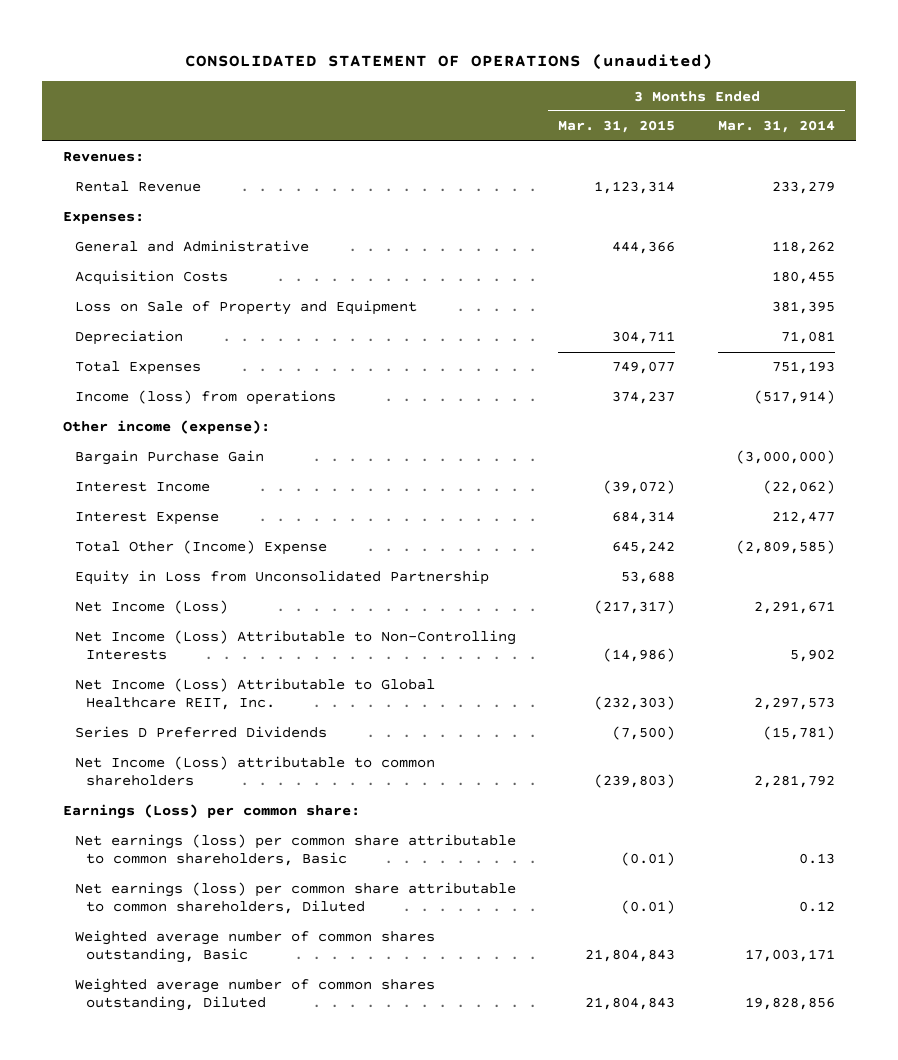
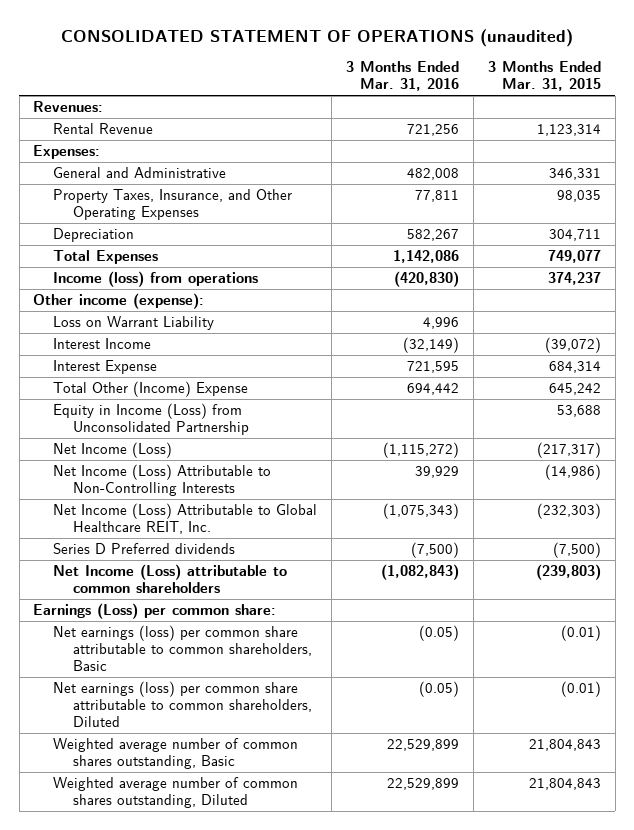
[717,120,835,134] Mar. 31, 2014 -> none
none -> [346,61,460,92] 3 Months Ended Mar. 31, 2016
[74,270,228,286] Acquisition Costs -> none
[74,300,417,316] Loss on Sale of Property and Equipment -> none
[612,241,676,255] 444,366 -> [548,168,601,181] 346,331
none -> [53,189,293,220] Property Taxes, Insurance, and Other Operating Expenses
[74,450,264,466] Bargain Purchase Gain -> none
none -> [53,316,215,331] Loss on Warrant Liability
[74,570,489,586] Equity in Loss from Unconsolidated Partnership -> [53,403,250,435] Equity in Income (Loss) from Unconsolidated Partnership
[74,726,327,739] Series D Preferred Dividends -> [53,543,236,555] Series D Preferred dividends

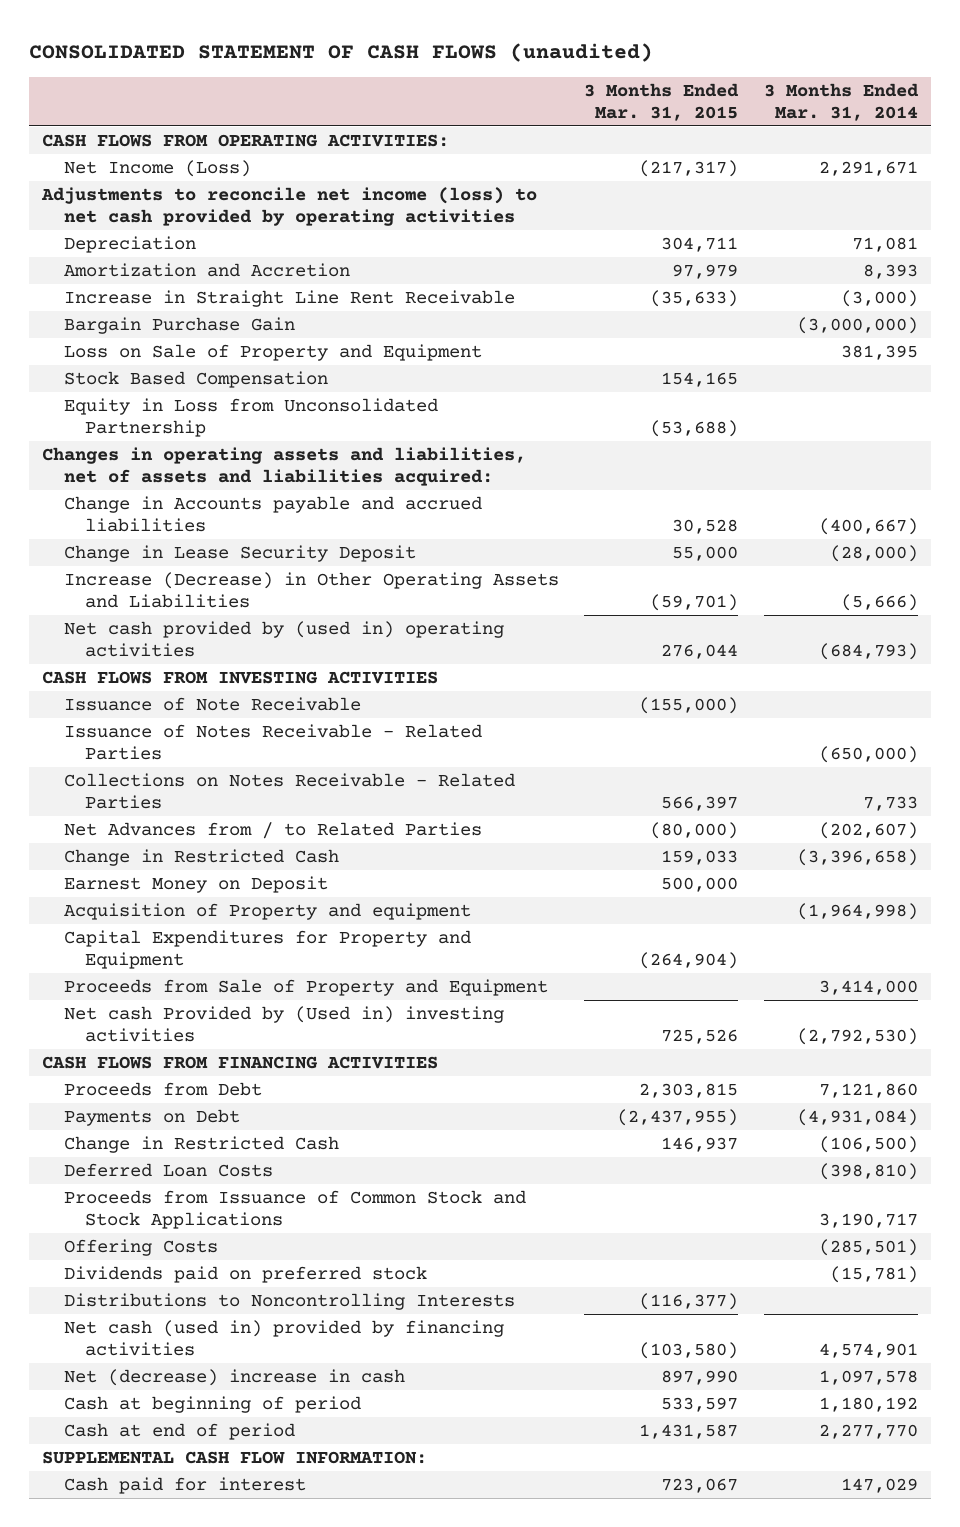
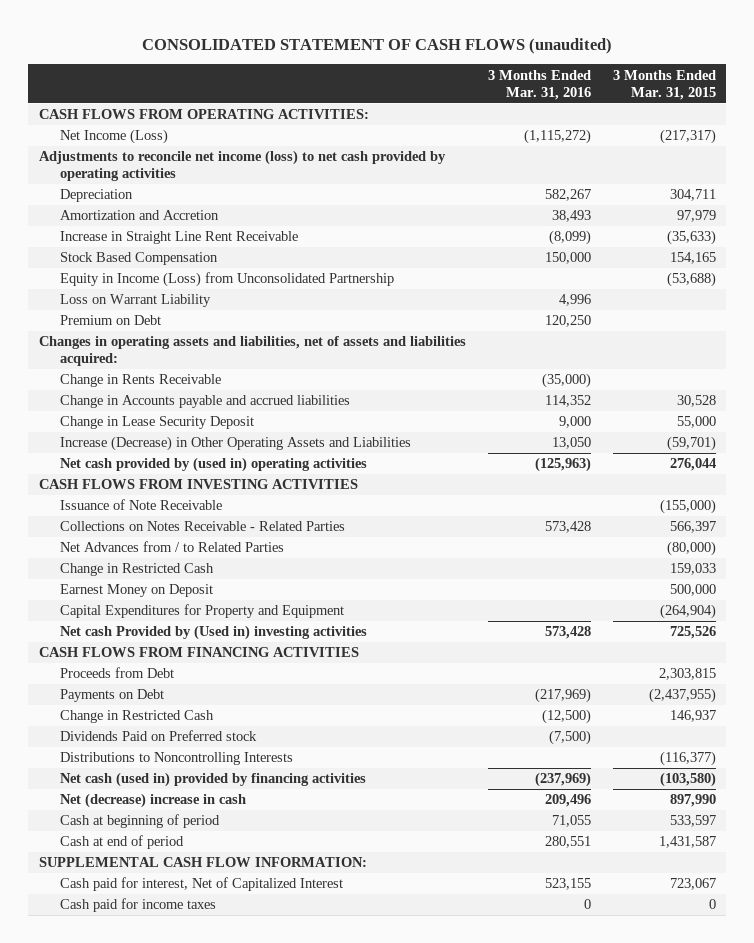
[763,82,919,121] 3 Months Ended Mar. 31, 2014 -> none
none -> [487,69,591,100] 3 Months Ended Mar. 31, 2016
[63,316,295,334] Bargain Purchase Gain -> none
[63,343,482,361] Loss on Sale of Property and Equipment -> none
[63,397,438,437] Equity in Loss from Unconsolidated Partnership -> [59,272,394,288] Equity in Income (Loss) from Unconsolidated Partnership
none -> [59,294,211,308] Loss on Warrant Liability
none -> [59,315,161,326] Premium on Debt
none -> [59,374,221,388] Change in Rents Receivable
[63,723,482,760] Issuance of Notes Receivable - Related Parties -> none
[63,902,471,920] Acquisition of Property and equipment -> none
[63,978,548,996] Proceeds from Sale of Property and Equipment -> none
[63,1162,273,1177] Deferred Loan Costs -> none
[63,1189,526,1229] Proceeds from Issuance of Common Stock and Stock Applications -> none
[63,1238,218,1256] Offering Costs -> none
[63,1265,427,1283] Dividends paid on preferred stock -> [59,730,257,742] Dividends Paid on Preferred stock
[63,1476,306,1494] Cash paid for interest -> [59,877,343,892] Cash paid for interest, Net of Capitalized Interest
none -> [59,898,216,913] Cash paid for income taxes

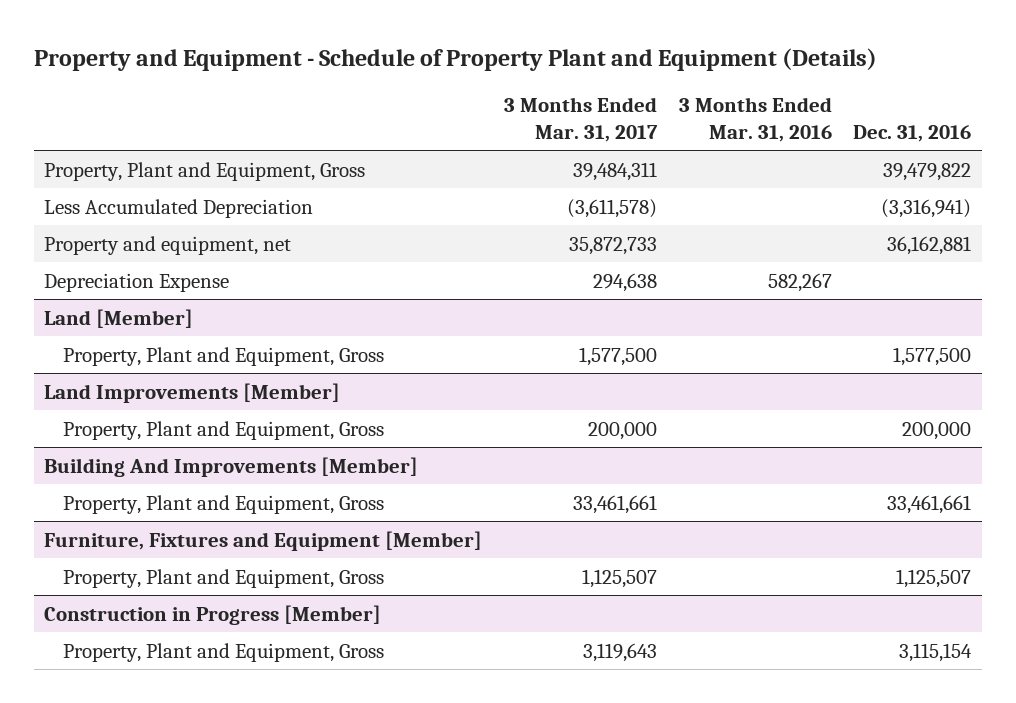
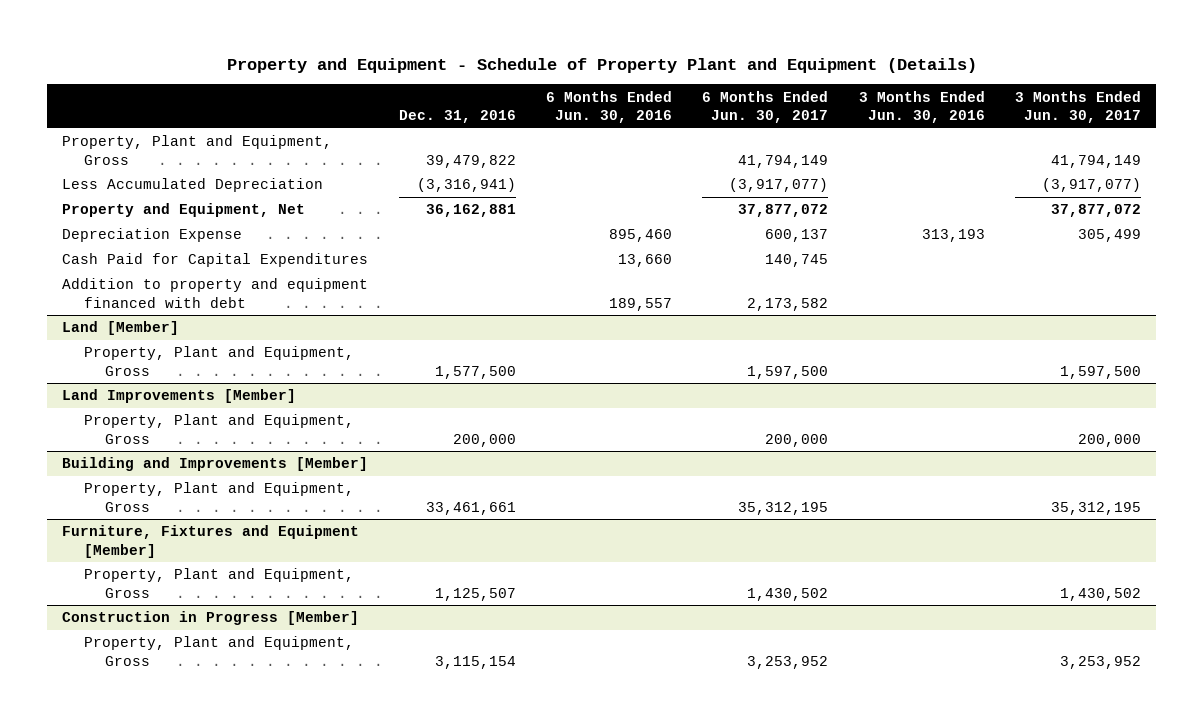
[504,96,659,142] 3 Months Ended Mar. 31, 2017 -> none
[678,96,832,142] 3 Months Ended Mar. 31, 2016 -> none
none -> [546,90,673,124] 6 Months Ended Jun. 30, 2016
none -> [702,90,829,124] 6 Months Ended Jun. 30, 2017
none -> [858,90,985,124] 3 Months Ended Jun. 30, 2016
none -> [1015,90,1142,124] 3 Months Ended Jun. 30, 2017
[44,235,292,255] Property and equipment, net -> [62,203,306,218] Property and Equipment, Net
none -> [62,253,369,268] Cash Paid for Capital Expenditures
none -> [62,278,369,308] Addition to property and equipment financed with debt
[44,456,419,477] Building And Improvements [Member] -> [62,457,369,472] Building and Improvements [Member]

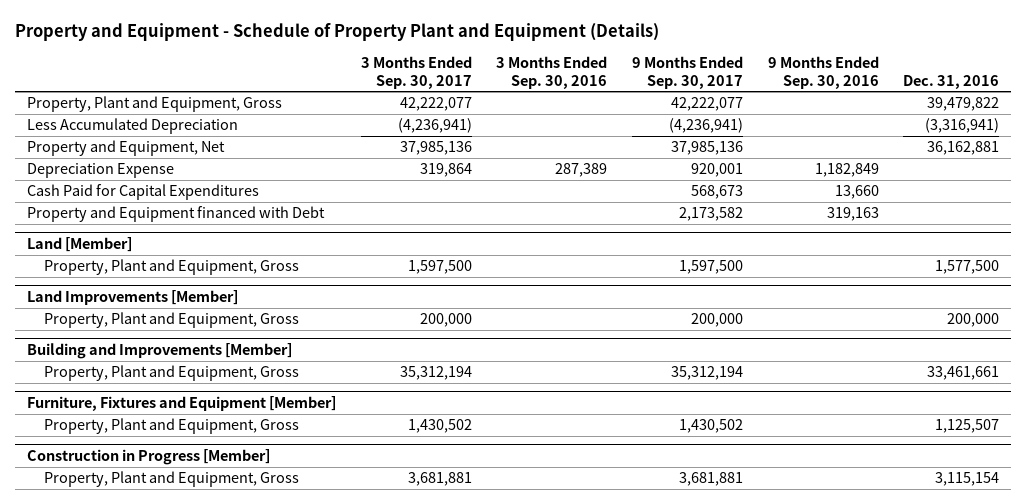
[546,90,673,124] 6 Months Ended Jun. 30, 2016 -> none
[702,90,829,124] 6 Months Ended Jun. 30, 2017 -> none
[858,90,985,124] 3 Months Ended Jun. 30, 2016 -> none
[1015,90,1142,124] 3 Months Ended Jun. 30, 2017 -> none
none -> [360,55,472,89] 3 Months Ended Sep. 30, 2017
none -> [496,55,608,89] 3 Months Ended Sep. 30, 2016
none -> [631,55,743,89] 9 Months Ended Sep. 30, 2017
none -> [767,55,879,89] 9 Months Ended Sep. 30, 2016
[62,278,369,308] Addition to property and equipment financed with debt -> [27,206,326,223] Property and Equipment financed with Debt

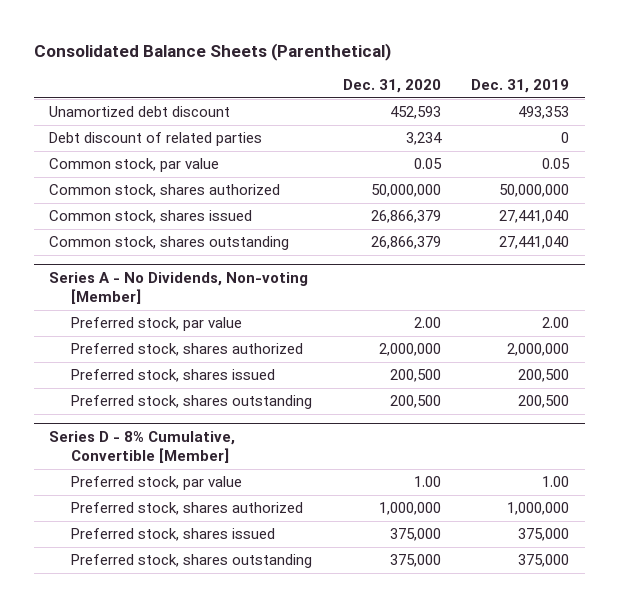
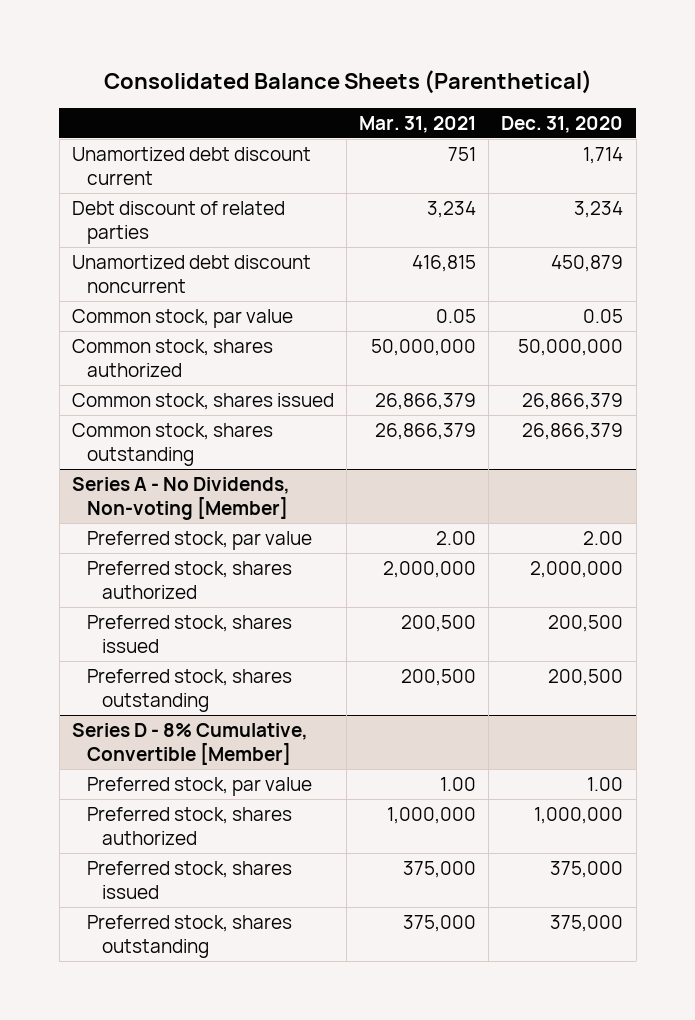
[471,78,570,93] Dec. 31, 2019 -> none
none -> [359,115,477,133] Mar. 31, 2021
[49,106,231,118] Unamortized debt discount -> [71,146,311,186] Unamortized debt discount current
[389,106,441,120] 452,593 -> [583,146,624,164] 1,714
none -> [71,254,311,294] Unamortized debt discount noncurrent

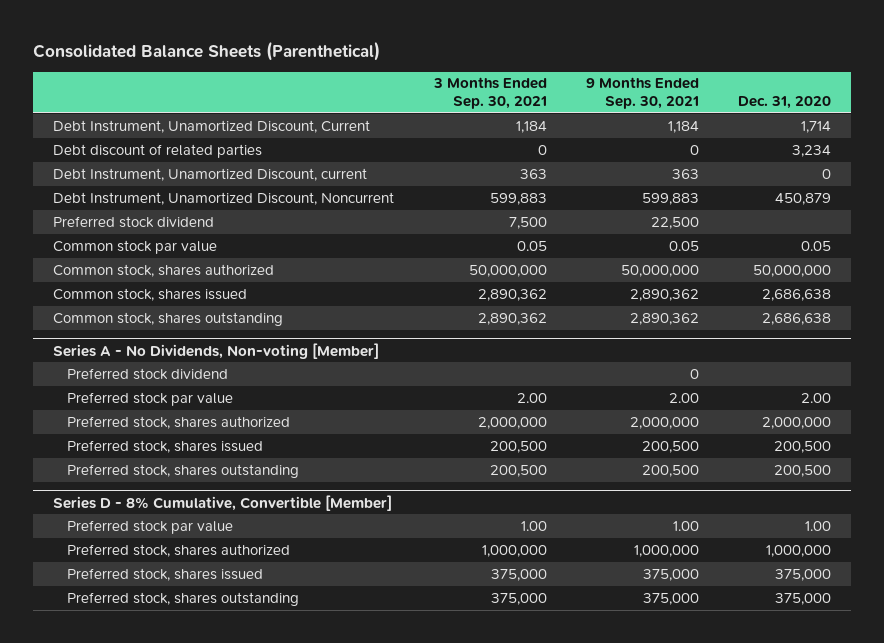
[359,115,477,133] Mar. 31, 2021 -> none
none -> [432,77,547,110] 3 Months Ended Sep. 30, 2021
none -> [585,77,699,110] 9 Months Ended Sep. 30, 2021
[71,146,311,186] Unamortized debt discount current -> [53,119,371,133] Debt Instrument, Unamortized Discount, Current
none -> [53,167,368,181] Debt Instrument, Unamortized Discount, current
[71,254,311,294] Unamortized debt discount noncurrent -> [53,191,395,205] Debt Instrument, Unamortized Discount, Noncurrent
none -> [53,215,215,228] Preferred stock dividend
[71,308,293,328] Common stock, par value -> [53,239,218,254] Common stock par value
[522,392,624,410] 26,866,379 -> [762,288,832,301] 2,686,638
[522,422,624,440] 26,866,379 -> [762,312,832,325] 2,686,638
none -> [66,367,228,380] Preferred stock dividend
[86,530,312,550] Preferred stock, par value -> [66,391,233,406] Preferred stock par value
[86,776,312,796] Preferred stock, par value -> [66,519,233,534] Preferred stock par value

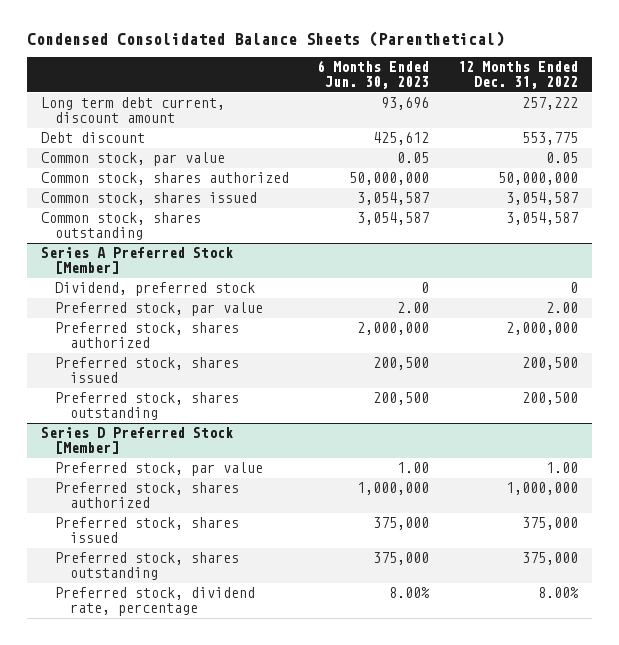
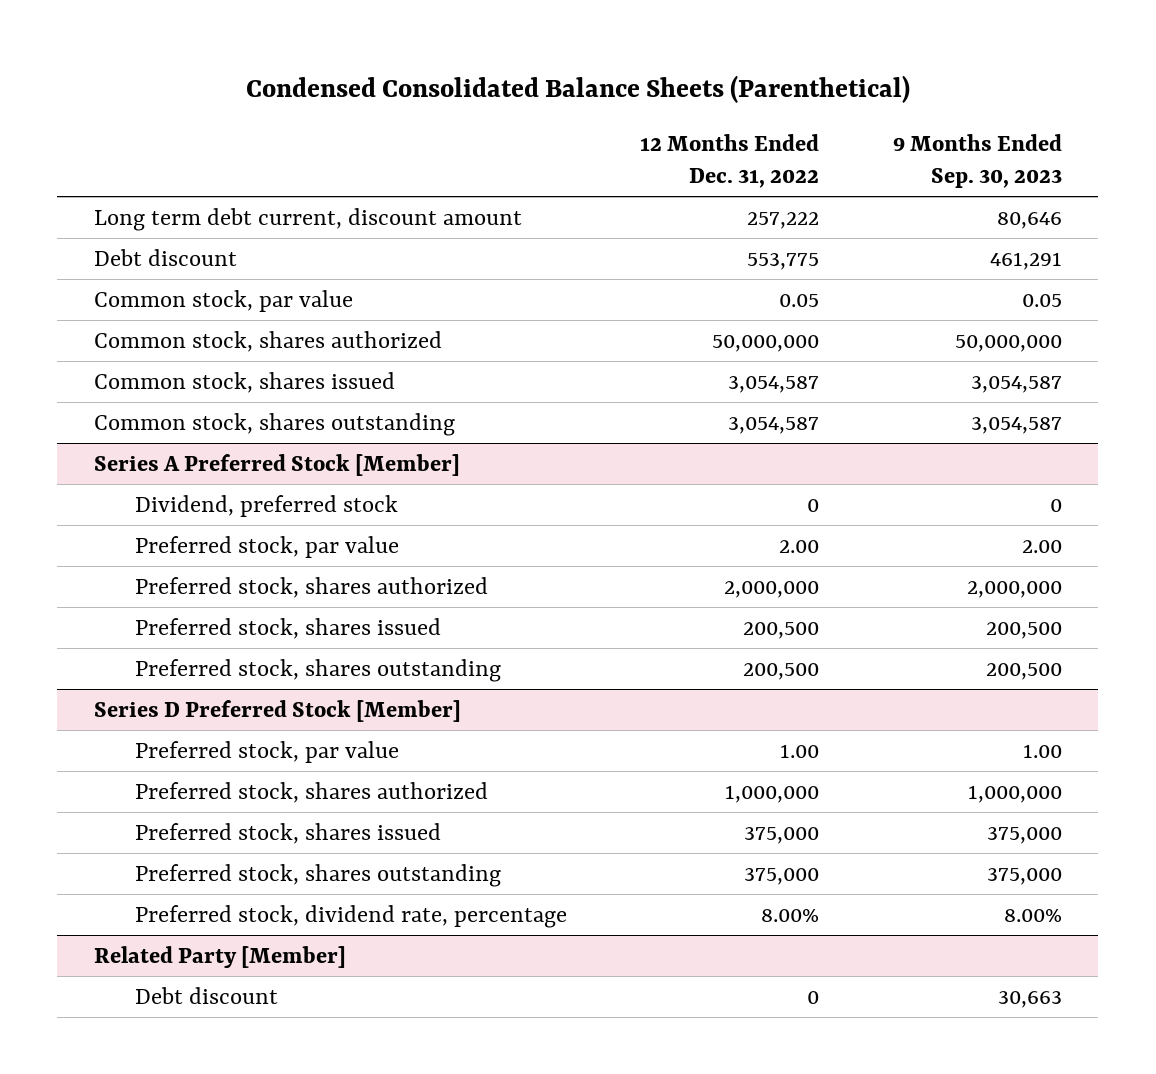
[317,60,430,90] 6 Months Ended Jun. 30, 2023 -> none
none -> [892,134,1062,188] 9 Months Ended Sep. 30, 2023
none -> [94,945,347,968] Related Party [Member]
none -> [135,986,279,1004] Debt discount

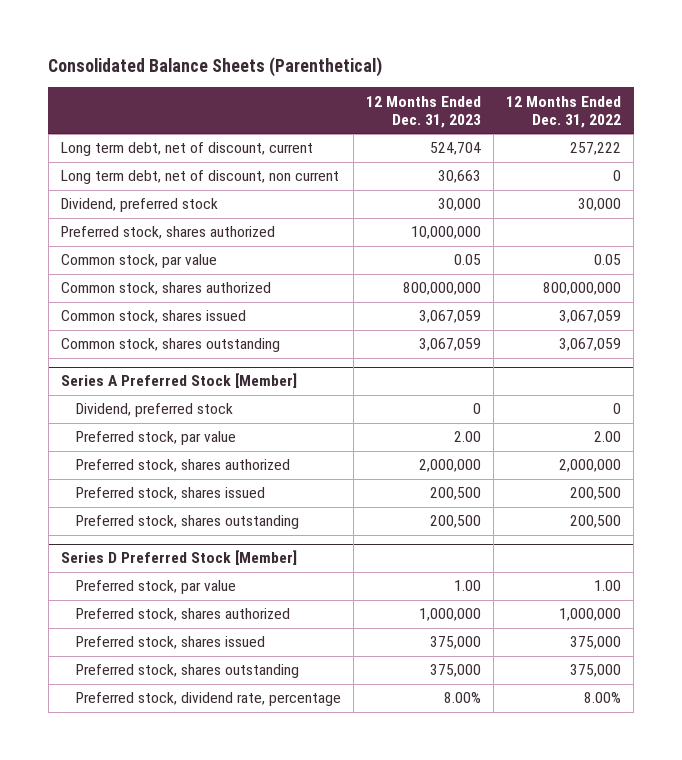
[245,75,910,104] Condensed Consolidated Balance Sheets (Parenthetical) -> [48,56,383,77] Consolidated Balance Sheets (Parenthetical)
[892,134,1062,188] 9 Months Ended Sep. 30, 2023 -> none
none -> [365,95,481,128] 12 Months Ended Dec. 31, 2023
[94,207,523,231] Long term debt current, discount amount -> [60,142,313,157] Long term debt, net of discount, current
[94,248,238,266] Debt discount -> [60,170,339,185] Long term debt, net of discount, non current
[747,252,820,270] 553,775 -> [613,170,622,182] 0
none -> [60,198,218,213] Dividend, preferred stock
none -> [60,226,275,240] Preferred stock, shares authorized
[712,334,820,352] 50,000,000 -> [543,282,622,296] 800,000,000
[728,375,820,393] 3,054,587 -> [559,310,622,324] 3,067,059
[728,416,820,434] 3,054,587 -> [559,338,622,352] 3,067,059
[94,945,347,968] Related Party [Member] -> none
[135,986,279,1004] Debt discount -> none

